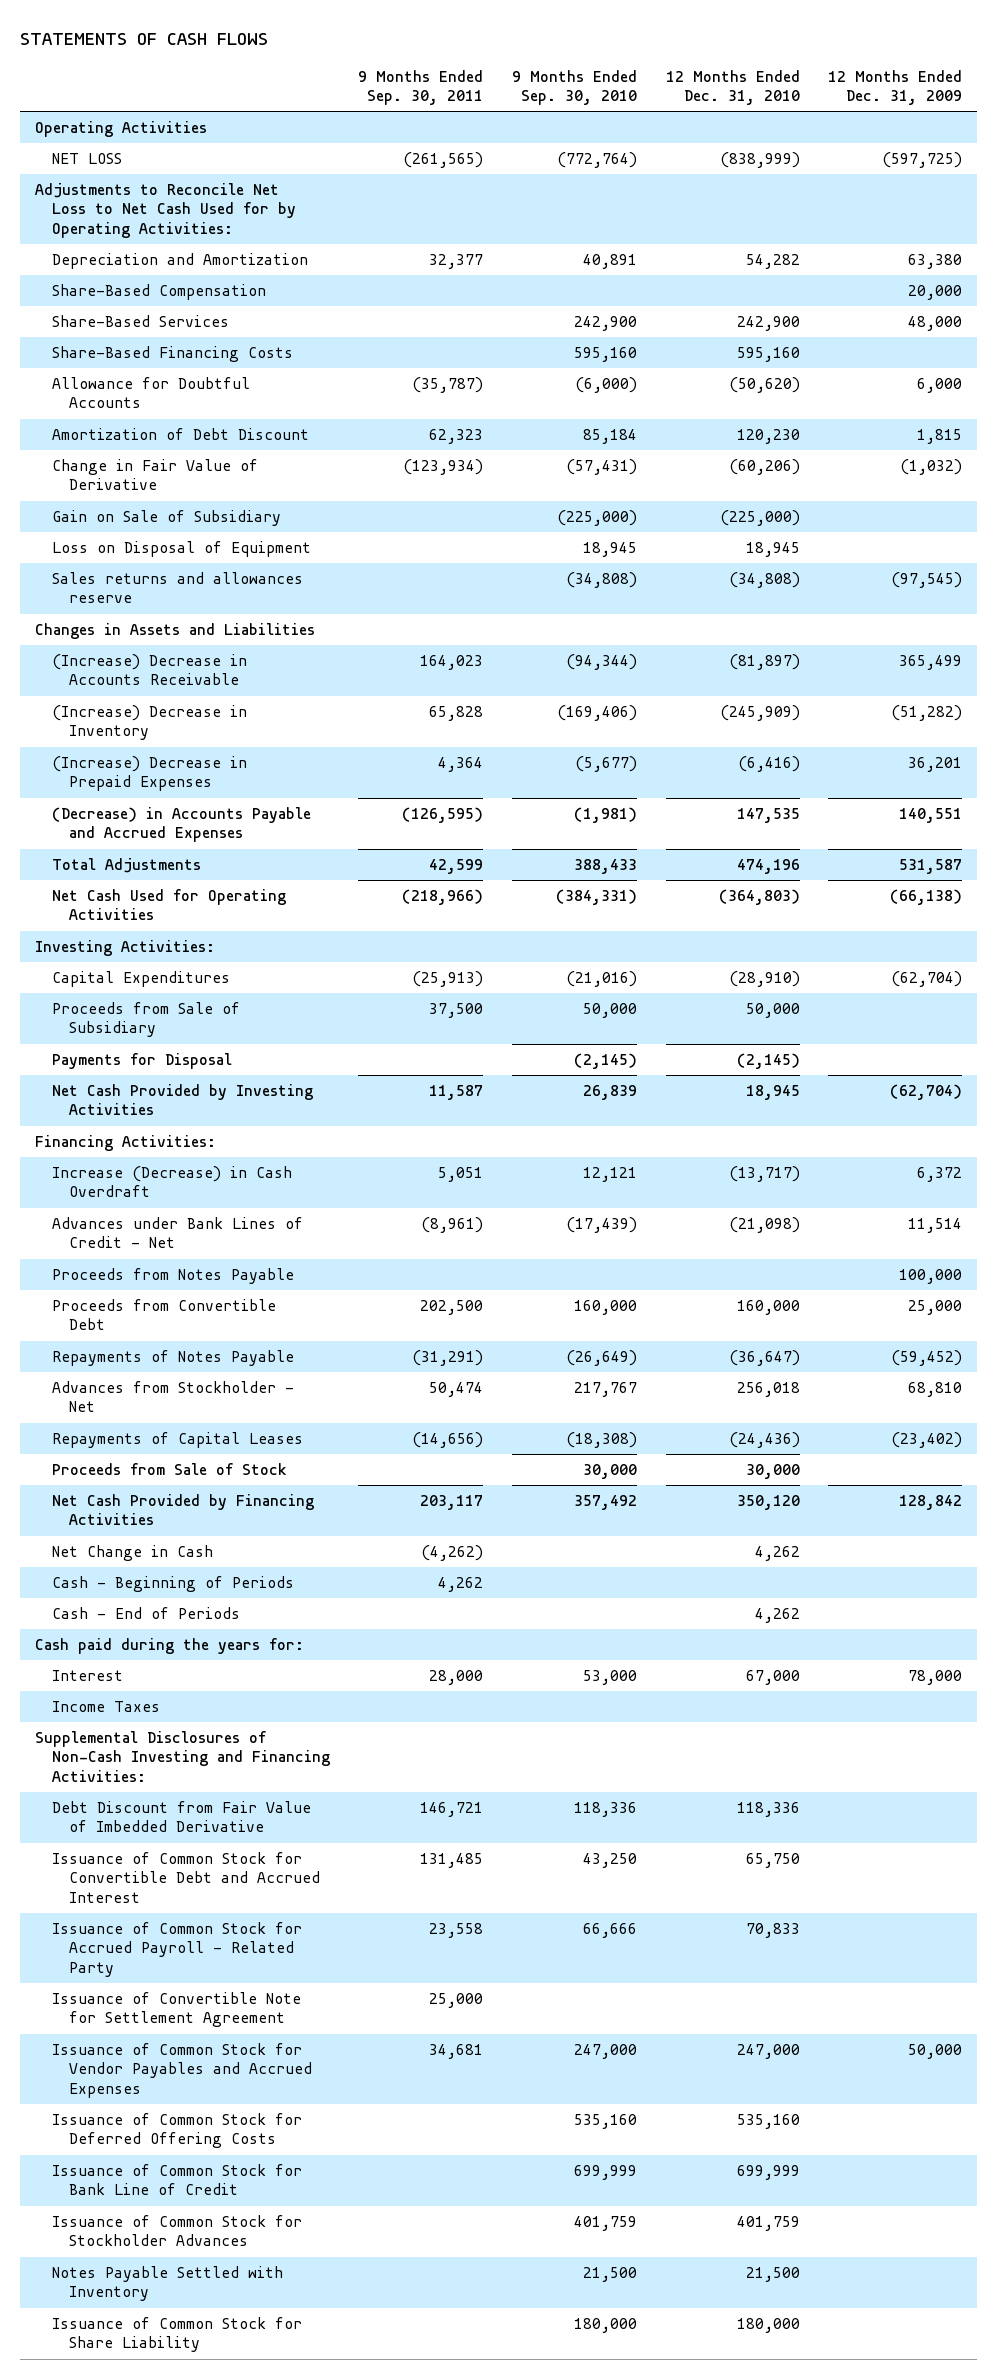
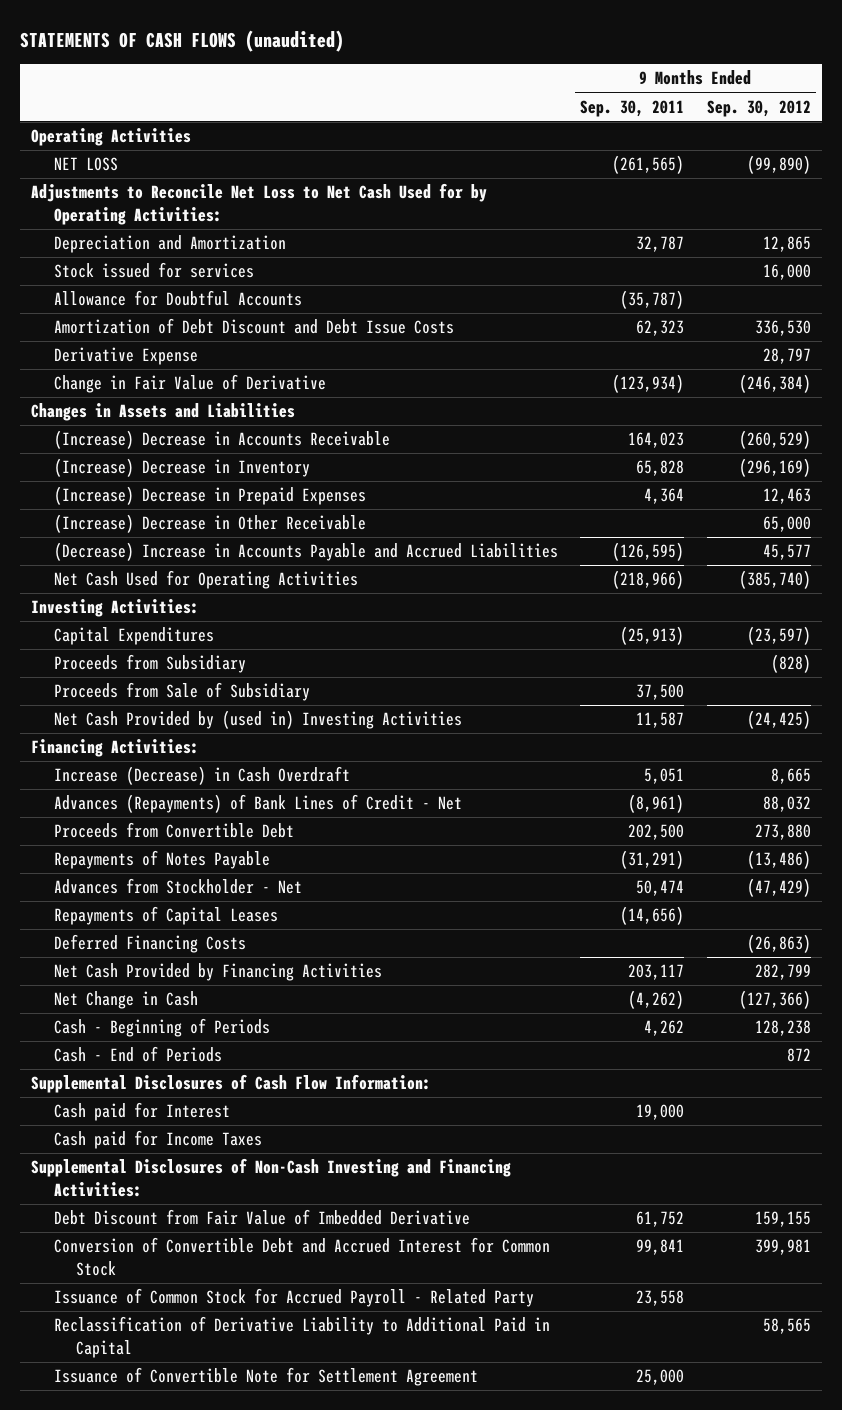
[20,32,269,45] STATEMENTS OF CASH FLOWS -> [19,29,344,52] STATEMENTS OF CASH FLOWS (unaudited)
[512,69,638,105] 9 Months Ended Sep. 30, 2010 -> none
[665,69,800,105] 12 Months Ended Dec. 31, 2010 -> none
[828,69,963,105] 12 Months Ended Dec. 31, 2009 -> none
none -> [706,99,811,117] Sep. 30, 2012
[51,284,266,301] Share-Based Compensation -> none
[51,315,229,328] Share-Based Services -> none
[51,346,293,363] Share-Based Financing Costs -> none
[429,254,484,270] 32,377 -> [636,236,685,253] 32,787
none -> [53,262,254,279] Stock issued for services
[51,428,309,441] Amortization of Debt Discount -> [53,318,454,335] Amortization of Debt Discount and Debt Issue Costs
none -> [53,347,198,366] Derivative Expense
[51,510,281,527] Gain on Sale of Subsidiary -> none
[51,541,311,558] Loss on Disposal of Equipment -> none
[51,572,303,604] Sales returns and allowances reserve -> none
[51,858,201,874] Total Adjustments -> none
none -> [53,514,366,534] (Increase) Decrease in Other Receivable
[51,807,311,843] (Decrease) in Accounts Payable and Accrued Expenses -> [53,542,558,562] (Decrease) Increase in Accounts Payable and Accrued Liabilities
none -> [53,654,246,674] Proceeds from Subsidiary
[51,1053,232,1070] Payments for Disposal -> none
[51,1084,313,1116] Net Cash Provided by Investing Activities -> [53,710,462,730] Net Cash Provided by (used in) Investing Activities
[51,1268,294,1285] Proceeds from Notes Payable -> none
[51,1217,303,1249] Advances under Bank Lines of Credit - Net -> [53,794,462,814] Advances (Repayments) of Bank Lines of Credit - Net
[51,1463,287,1476] Proceeds from Sale of Stock -> none
none -> [53,934,246,954] Deferred Financing Costs
[34,1638,304,1655] Cash paid during the years for: -> none
none -> [31,1074,432,1094] Supplemental Disclosures of Cash Flow Information:
[51,1670,123,1682] Interest -> [53,1102,230,1122] Cash paid for Interest
[429,1670,484,1686] 28,000 -> [636,1104,685,1121] 19,000
[51,1701,160,1713] Income Taxes -> [53,1130,262,1150] Cash paid for Income Taxes
[420,1802,484,1818] 146,721 -> [636,1211,685,1228] 61,752
[51,1852,320,1903] Issuance of Common Stock for Convertible Debt and Accrued Interest -> [53,1237,550,1276] Conversion of Convertible Debt and Accrued Interest for Common Stock
[420,1853,484,1869] 131,485 -> [636,1239,685,1256] 99,841
none -> [53,1316,550,1358] Reclassification of Derivative Liability to Additional Paid in Capital
[51,2043,312,2098] Issuance of Common Stock for Vendor Payables and Accrued Expenses -> none
[51,2113,302,2149] Issuance of Common Stock for Deferred Offering Costs -> none
[51,2164,302,2196] Issuance of Common Stock for Bank Line of Credit -> none
[51,2215,302,2247] Issuance of Common Stock for Stockholder Advances -> none
[51,2266,283,2302] Notes Payable Settled with Inventory -> none
[51,2317,302,2353] Issuance of Common Stock for Share Liability -> none

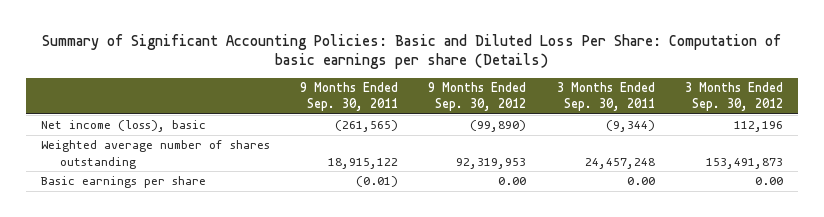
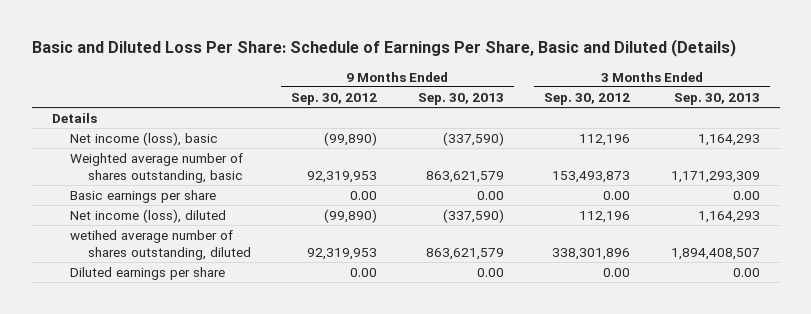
[41,33,781,70] Summary of Significant Accounting Policies: Basic and Diluted Loss Per Share: Computation of basic earnings per share (Details) -> [31,38,736,57] Basic and Diluted Loss Per Share: Schedule of Earnings Per Share, Basic and Diluted (Details)
[300,82,399,112] 9 Months Ended Sep. 30, 2011 -> none
[556,82,655,112] 3 Months Ended Sep. 30, 2011 -> none
none -> [417,92,504,105] Sep. 30, 2013
none -> [673,92,760,105] Sep. 30, 2013
none -> [51,113,97,124] Details
[41,140,271,169] Weighted average number of shares outstanding -> [69,153,243,183] Weighted average number of shares outstanding, basic
[705,157,783,169] 153,491,873 -> [552,170,631,183] 153,493,873
none -> [69,209,226,224] Net income (loss), diluted
none -> [69,230,251,260] wetihed average number of shares outstanding, diluted
none -> [69,267,225,281] Diluted earnings per share

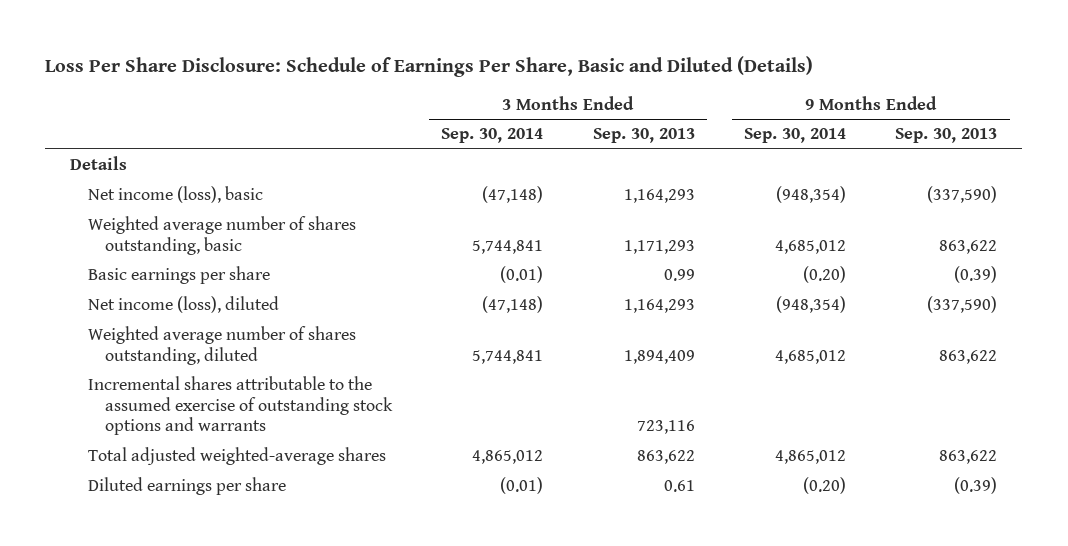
[31,38,736,57] Basic and Diluted Loss Per Share: Schedule of Earnings Per Share, Basic and Diluted (Details) -> [45,56,814,78] Loss Per Share Disclosure: Schedule of Earnings Per Share, Basic and Diluted (Details)
[291,92,378,105] Sep. 30, 2012 -> none
[544,92,631,105] Sep. 30, 2012 -> none
none -> [441,128,544,144] Sep. 30, 2014
none -> [744,128,847,144] Sep. 30, 2014
[425,170,504,183] 863,621,579 -> [939,239,998,254] 863,622
[670,170,760,183] 1,171,293,309 -> [623,239,695,254] 1,171,293
[476,191,504,201] 0.00 -> [954,266,998,284] (0.39)
[732,191,760,201] 0.00 -> [663,269,695,282] 0.99
[69,230,251,260] wetihed average number of shares outstanding, diluted -> [87,326,356,365] Weighted average number of shares outstanding, diluted
[425,247,504,260] 863,621,579 -> [939,349,998,364] 863,622
[670,247,760,260] 1,894,408,507 -> [623,349,695,364] 1,894,409
none -> [87,376,393,436] Incremental shares attributable to the assumed exercise of outstanding stock options and warrants
none -> [87,447,386,466] Total adjusted weighted-average shares
[476,268,504,278] 0.00 -> [954,477,998,495] (0.39)
[732,268,760,278] 0.00 -> [663,480,695,493] 0.61

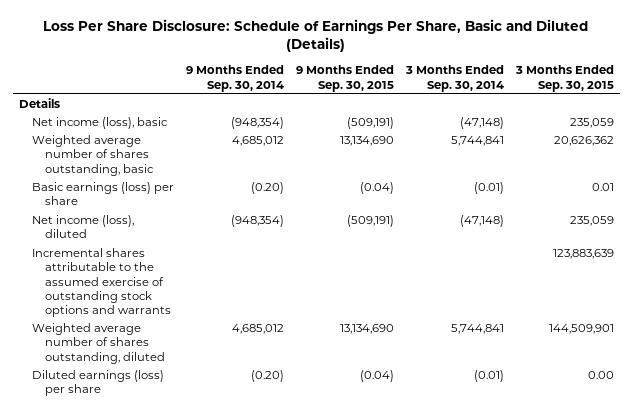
[592,128,695,144] Sep. 30, 2013 -> none
[895,128,998,144] Sep. 30, 2013 -> none
none -> [296,65,395,92] 9 Months Ended Sep. 30, 2015
none -> [514,65,614,92] 3 Months Ended Sep. 30, 2015
[87,266,270,285] Basic earnings per share -> [32,182,175,206] Basic earnings (loss) per share
[87,447,386,466] Total adjusted weighted-average shares -> none
[87,326,356,365] Weighted average number of shares outstanding, diluted -> [32,323,166,364] Weighted average number of shares outstanding, diluted
[87,477,286,496] Diluted earnings per share -> [32,370,165,397] Diluted earnings (loss) per share

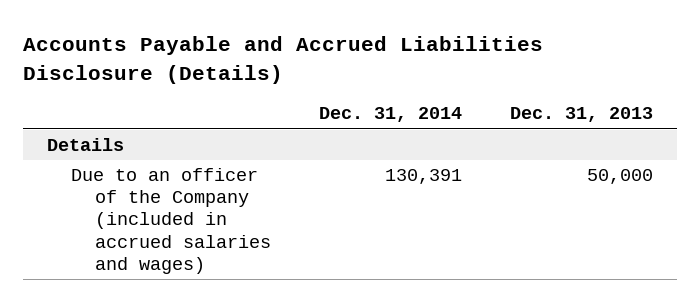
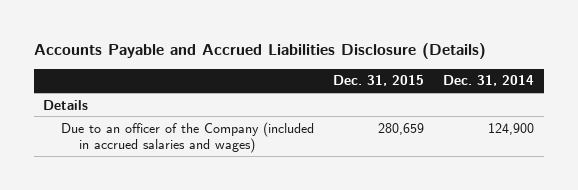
[509,107,653,123] Dec. 31, 2013 -> none
none -> [333,75,425,87] Dec. 31, 2015
[384,169,462,185] 130,391 -> [488,122,535,135] 124,900

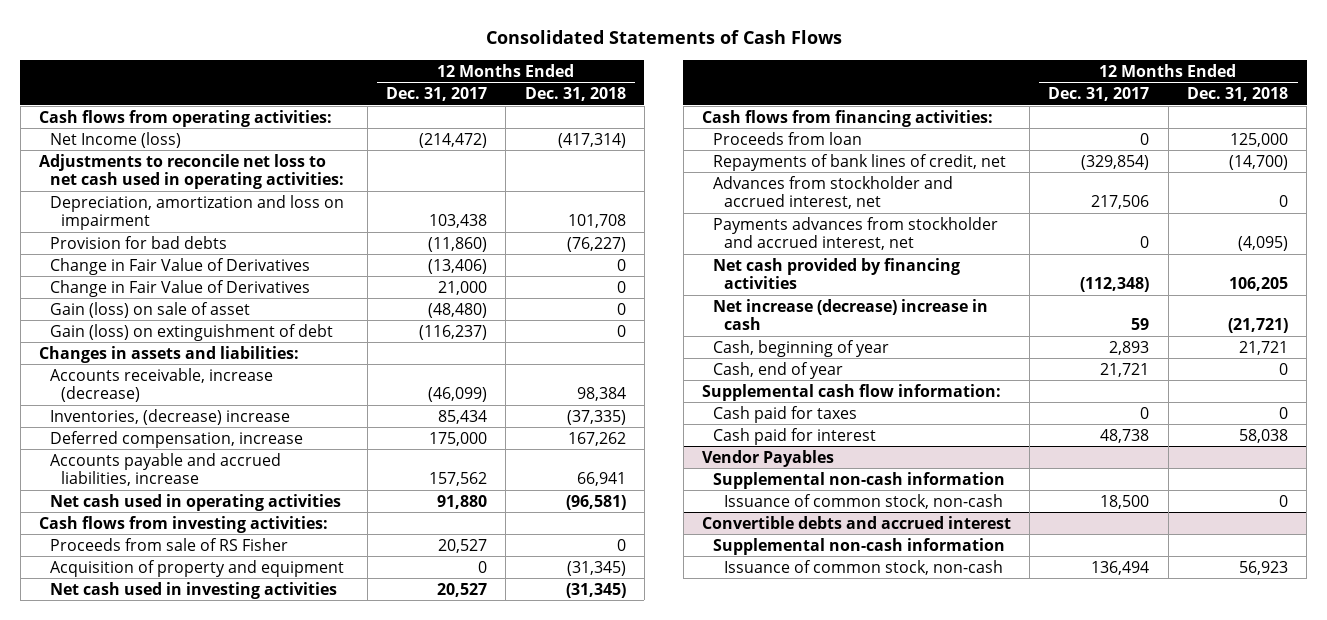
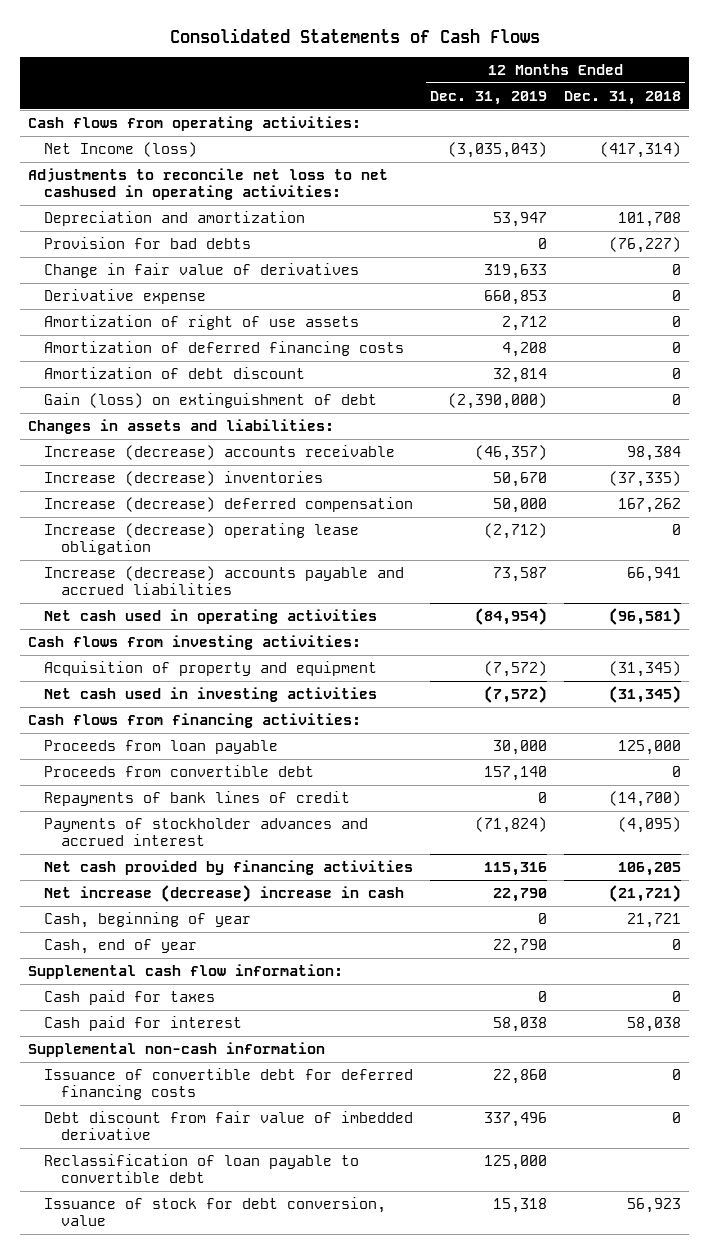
[385,86,487,101] Dec. 31, 2017 -> none
none -> [430,90,548,105] Dec. 31, 2019
[39,153,345,190] Adjustments to reconcile net loss to net cash used in operating activities: -> [28,167,389,201] Adjustments to reconcile net loss to net cashused in operating activities:
[50,194,345,231] Depreciation, amortization and loss on impairment -> [44,210,306,226] Depreciation and amortization
[50,279,311,297] Change in Fair Value of Derivatives -> none
[50,301,251,318] Gain (loss) on sale of asset -> none
[50,257,311,275] Change in Fair Value of Derivatives -> [44,262,360,278] Change in fair value of derivatives
none -> [44,288,207,304] Derivative expense
none -> [44,314,360,330] Amortization of right of use assets
none -> [44,340,405,356] Amortization of deferred financing costs
none -> [44,366,306,379] Amortization of debt discount
[50,367,274,403] Accounts receivable, increase (decrease) -> [44,444,396,460] Increase (decrease) accounts receivable
[50,408,291,425] Inventories, (decrease) increase -> [44,470,324,486] Increase (decrease) inventories
[50,430,304,448] Deferred compensation, increase -> [44,496,414,512] Increase (decrease) deferred compensation
none -> [44,522,360,556] Increase (decrease) operating lease obligation
[50,452,282,487] Accounts payable and accrued liabilities, increase -> [44,565,405,596] Increase (decrease) accounts payable and accrued liabilities
[50,537,289,551] Proceeds from sale of RS Fisher -> none
[712,175,953,210] Advances from stockholder and accrued interest, net -> none
[712,131,862,145] Proceeds from loan -> [44,739,279,754] Proceeds from loan payable
none -> [44,764,315,777] Proceeds from convertible debt
[712,153,1006,171] Repayments of bank lines of credit, net -> [44,790,351,806] Repayments of bank lines of credit
[712,216,998,251] Payments advances from stockholder and accrued interest, net -> [44,817,369,847] Payments of stockholder advances and accrued interest
[701,449,834,467] Vendor Payables -> none
[723,493,1003,509] Issuance of common stock, non-cash -> none
[701,515,1011,529] Convertible debts and accrued interest -> none
[712,537,1005,555] Supplemental non-cash information -> none
none -> [44,1067,414,1101] Issuance of convertible debt for deferred financing costs
none -> [44,1110,414,1141] Debt discount from fair value of imbedded derivative
none -> [44,1153,360,1184] Reclassification of loan payable to convertible debt
[723,559,1003,575] Issuance of common stock, non-cash -> [44,1196,387,1227] Issuance of stock for debt conversion, value

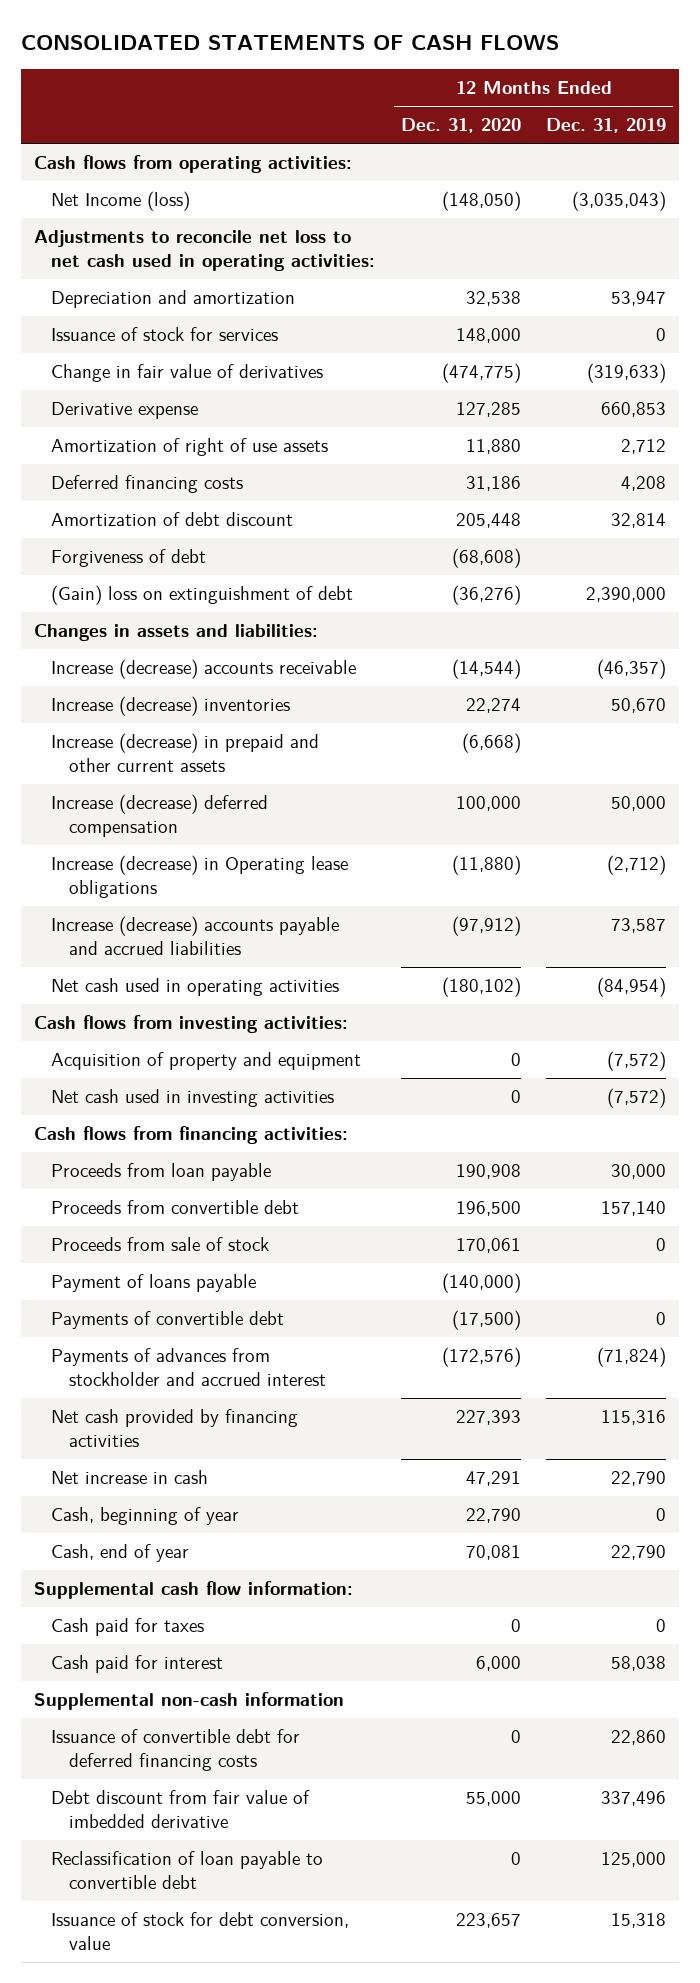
[169,27,540,43] Consolidated Statements of Cash Flows -> [20,35,559,51] CONSOLIDATED STATEMENTS OF CASH FLOWS
[564,90,682,105] Dec. 31, 2018 -> none
none -> [400,118,521,134] Dec. 31, 2020
[28,167,389,201] Adjustments to reconcile net loss to net cashused in operating activities: -> [33,230,376,272] Adjustments to reconcile net loss to net cash used in operating activities:
[44,236,252,249] Provision for bad debts -> none
none -> [51,327,279,342] Issuance of stock for services
[484,263,548,279] 319,633 -> [587,363,667,384] (319,633)
[44,340,405,356] Amortization of deferred financing costs -> [51,475,244,494] Deferred financing costs
none -> [51,549,207,568] Forgiveness of debt
[44,392,378,408] Gain (loss) on extinguishment of debt -> [51,585,354,606] (Gain) loss on extinguishment of debt
[448,392,548,409] (2,390,000) -> [586,587,667,603] 2,390,000
none -> [51,733,320,773] Increase (decrease) in prepaid and other current assets
[44,522,360,556] Increase (decrease) operating lease obligation -> [51,855,349,899] Increase (decrease) in Operating lease obligations
[44,790,351,806] Repayments of bank lines of credit -> none
none -> [51,1237,270,1252] Proceeds from sale of stock
none -> [51,1274,257,1293] Payment of loans payable
none -> [51,1311,285,1330] Payments of convertible debt
[44,817,369,847] Payments of stockholder advances and accrued interest -> [51,1348,326,1387] Payments of advances from stockholder and accrued interest
[44,884,405,902] Net increase (decrease) increase in cash -> [51,1470,209,1485] Net increase in cash

